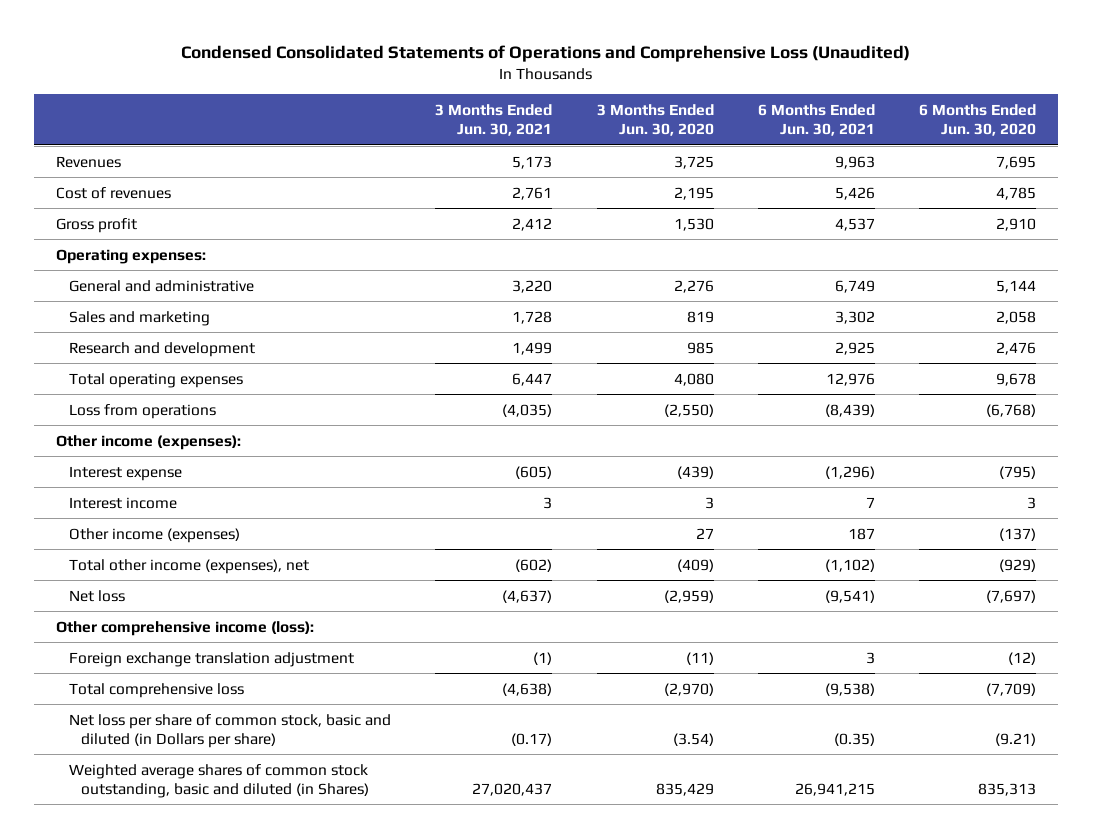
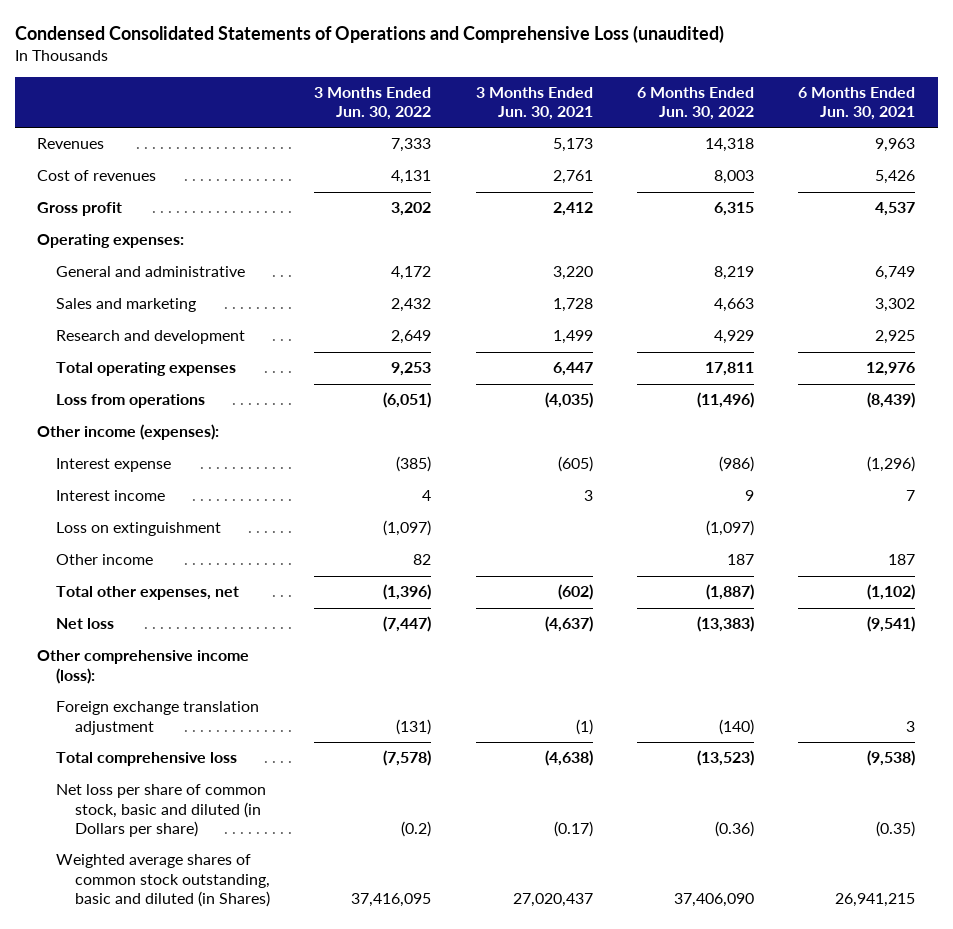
[181,45,911,63] Condensed Consolidated Statements of Operations and Comprehensive Loss (Unaudited) -> [15,24,725,43] Condensed Consolidated Statements of Operations and Comprehensive Loss (unaudited)
[596,103,714,137] 3 Months Ended Jun. 30, 2020 -> none
[919,103,1037,137] 6 Months Ended Jun. 30, 2020 -> none
none -> [314,86,432,121] 3 Months Ended Jun. 30, 2022
none -> [637,86,755,121] 6 Months Ended Jun. 30, 2022
none -> [56,522,222,537] Loss on extinguishment
[68,527,240,543] Other income (expenses) -> [56,554,154,566] Other income
[68,558,309,574] Total other income (expenses), net -> [56,586,240,601] Total other expenses, net

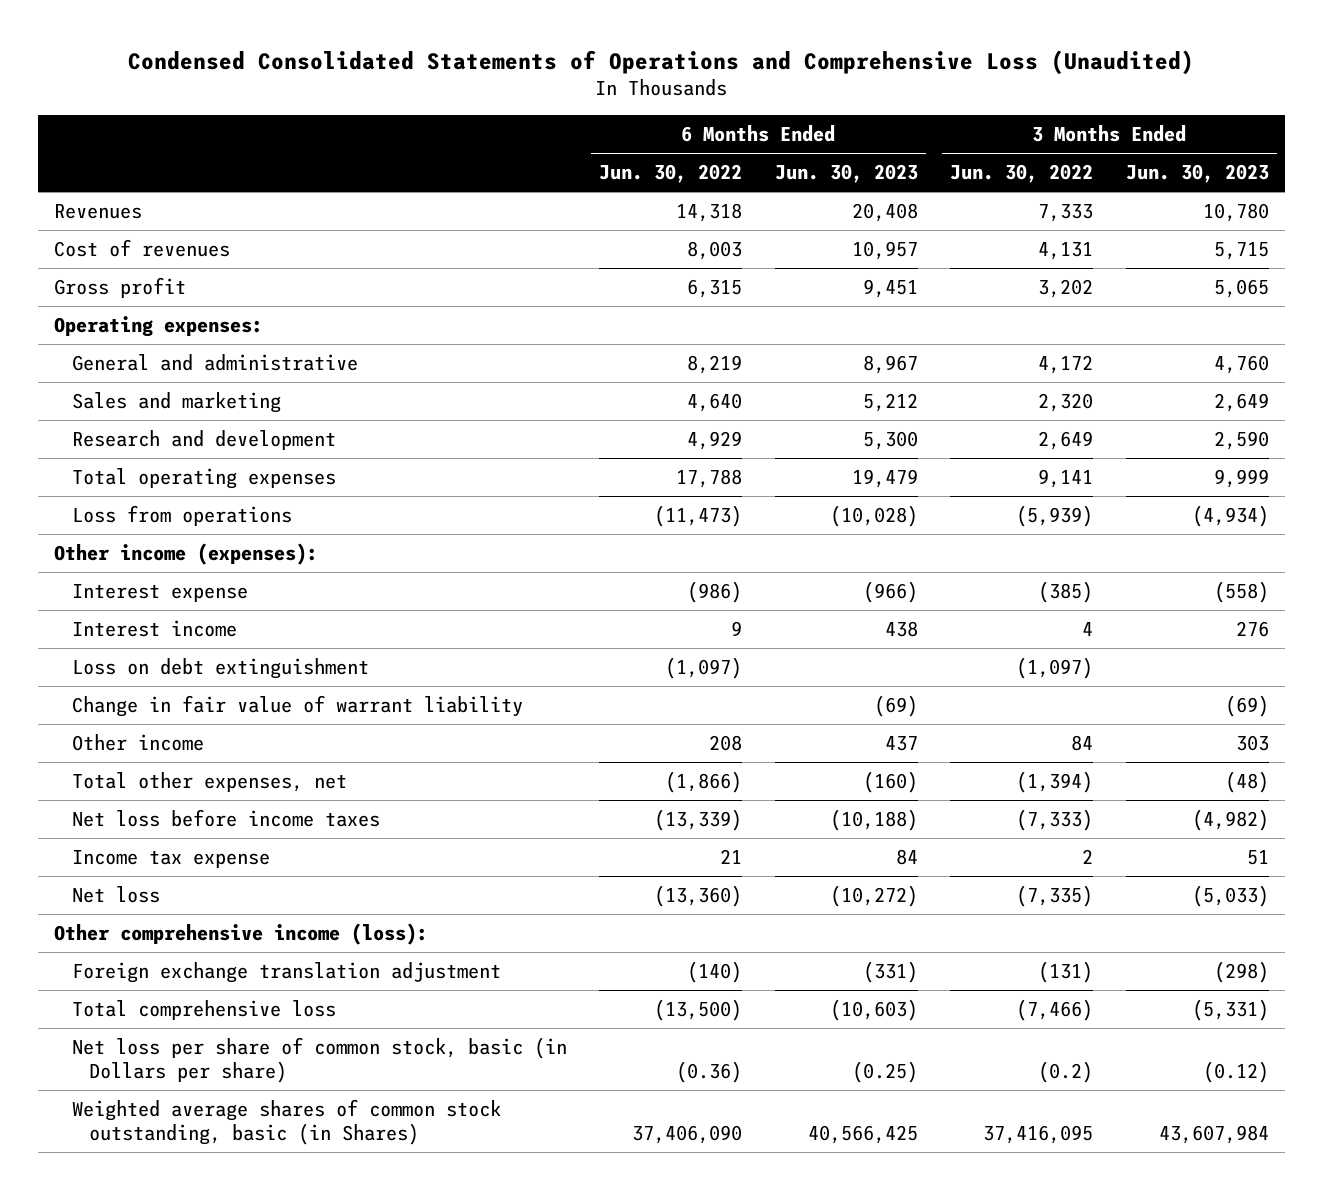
[15,24,725,43] Condensed Consolidated Statements of Operations and Comprehensive Loss (unaudited) -> [128,49,1195,75] Condensed Consolidated Statements of Operations and Comprehensive Loss (Unaudited)
[475,86,593,121] 3 Months Ended Jun. 30, 2021 -> none
[798,86,916,121] 6 Months Ended Jun. 30, 2021 -> none
none -> [774,164,918,184] Jun. 30, 2023
none -> [1125,164,1269,184] Jun. 30, 2023
[391,298,432,313] 2,432 -> [1038,392,1094,412] 2,320
[714,298,755,313] 4,663 -> [687,392,743,412] 4,640
[391,362,432,377] 9,253 -> [1038,468,1094,488] 9,141
[705,362,755,377] 17,811 -> [676,468,743,488] 17,788
[383,392,432,409] (6,051) -> [1016,504,1094,527] (5,939)
[697,392,755,409] (11,496) -> [654,504,743,527] (11,473)
[56,522,222,537] Loss on extinguishment -> [71,657,369,679] Loss on debt extinguishment
none -> [71,694,523,717] Change in fair value of warrant liability
[413,554,432,566] 82 -> [1071,734,1094,751] 84
[727,554,755,566] 187 -> [709,734,743,751] 208
[383,584,432,601] (1,396) -> [1016,770,1094,793] (1,394)
[706,584,755,601] (1,887) -> [665,770,743,793] (1,866)
none -> [71,808,380,827] Net loss before income taxes
none -> [71,849,270,868] Income tax expense
[383,616,432,633] (7,447) -> [1016,884,1094,907] (7,335)
[697,616,755,633] (13,383) -> [654,884,743,907] (13,360)
[383,750,432,767] (7,578) -> [1016,998,1094,1021] (7,466)
[697,750,755,767] (13,523) -> [654,998,743,1021] (13,500)
[56,784,267,837] Net loss per share of common stock, basic and diluted (in Dollars per share) -> [71,1036,567,1083] Net loss per share of common stock, basic (in Dollars per share)
[56,854,271,907] Weighted average shares of common stock outstanding, basic and diluted (in Shares) -> [71,1098,501,1145] Weighted average shares of common stock outstanding, basic (in Shares)

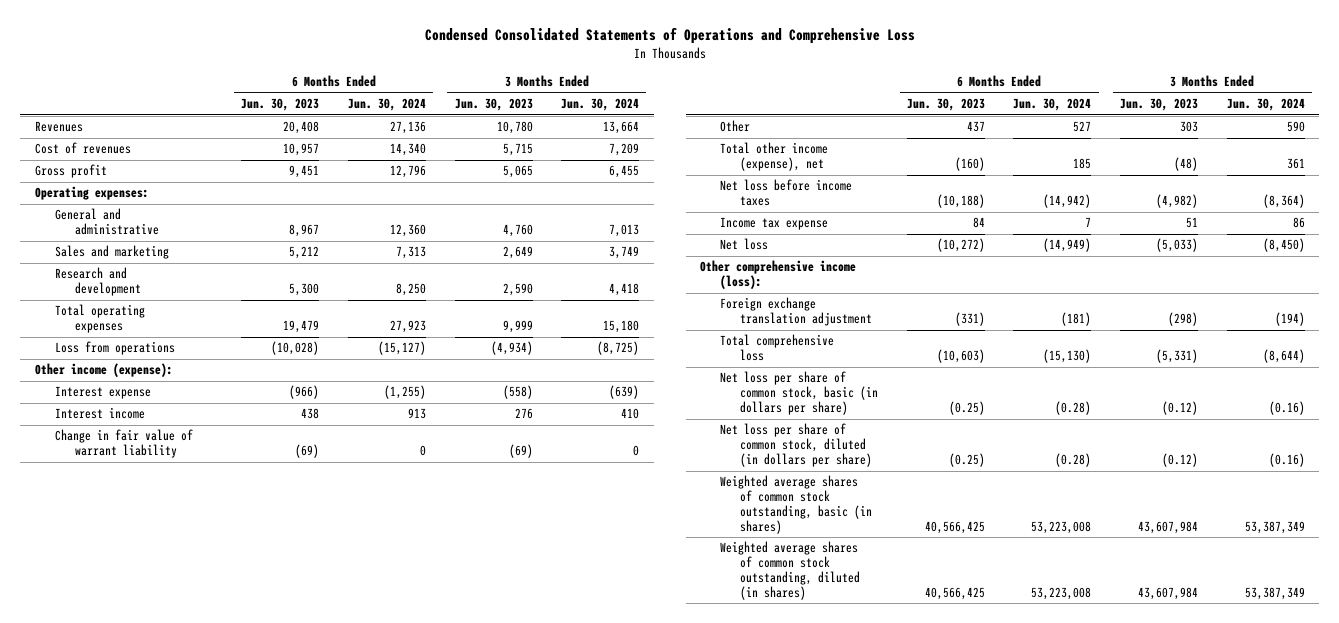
[128,49,1195,75] Condensed Consolidated Statements of Operations and Comprehensive Loss (Unaudited) -> [424,27,915,45] Condensed Consolidated Statements of Operations and Comprehensive Loss
[599,164,743,184] Jun. 30, 2022 -> none
[950,164,1094,184] Jun. 30, 2022 -> none
none -> [347,98,426,112] Jun. 30, 2024
none -> [561,98,640,112] Jun. 30, 2024
[54,542,319,565] Other income (expenses): -> [34,363,173,378] Other income (expense):
[71,657,369,679] Loss on debt extinguishment -> none
[71,733,204,751] Other income -> [720,120,751,133] Other
[71,771,347,792] Total other expenses, net -> [720,142,829,172] Total other income (expense), net
[71,1036,567,1083] Net loss per share of common stock, basic (in Dollars per share) -> [720,371,879,416] Net loss per share of common stock, basic (in dollars per share)
none -> [720,423,873,468] Net loss per share of common stock, diluted (in dollars per share)
[71,1098,501,1145] Weighted average shares of common stock outstanding, basic (in Shares) -> [720,475,873,534] Weighted average shares of common stock outstanding, basic (in shares)
none -> [720,541,861,600] Weighted average shares of common stock outstanding, diluted (in shares)

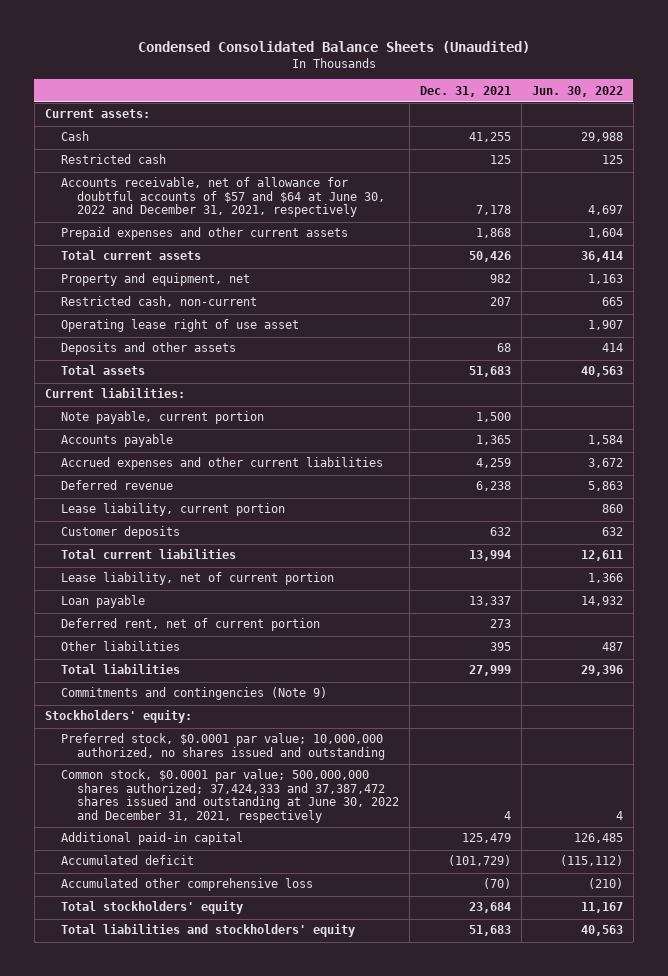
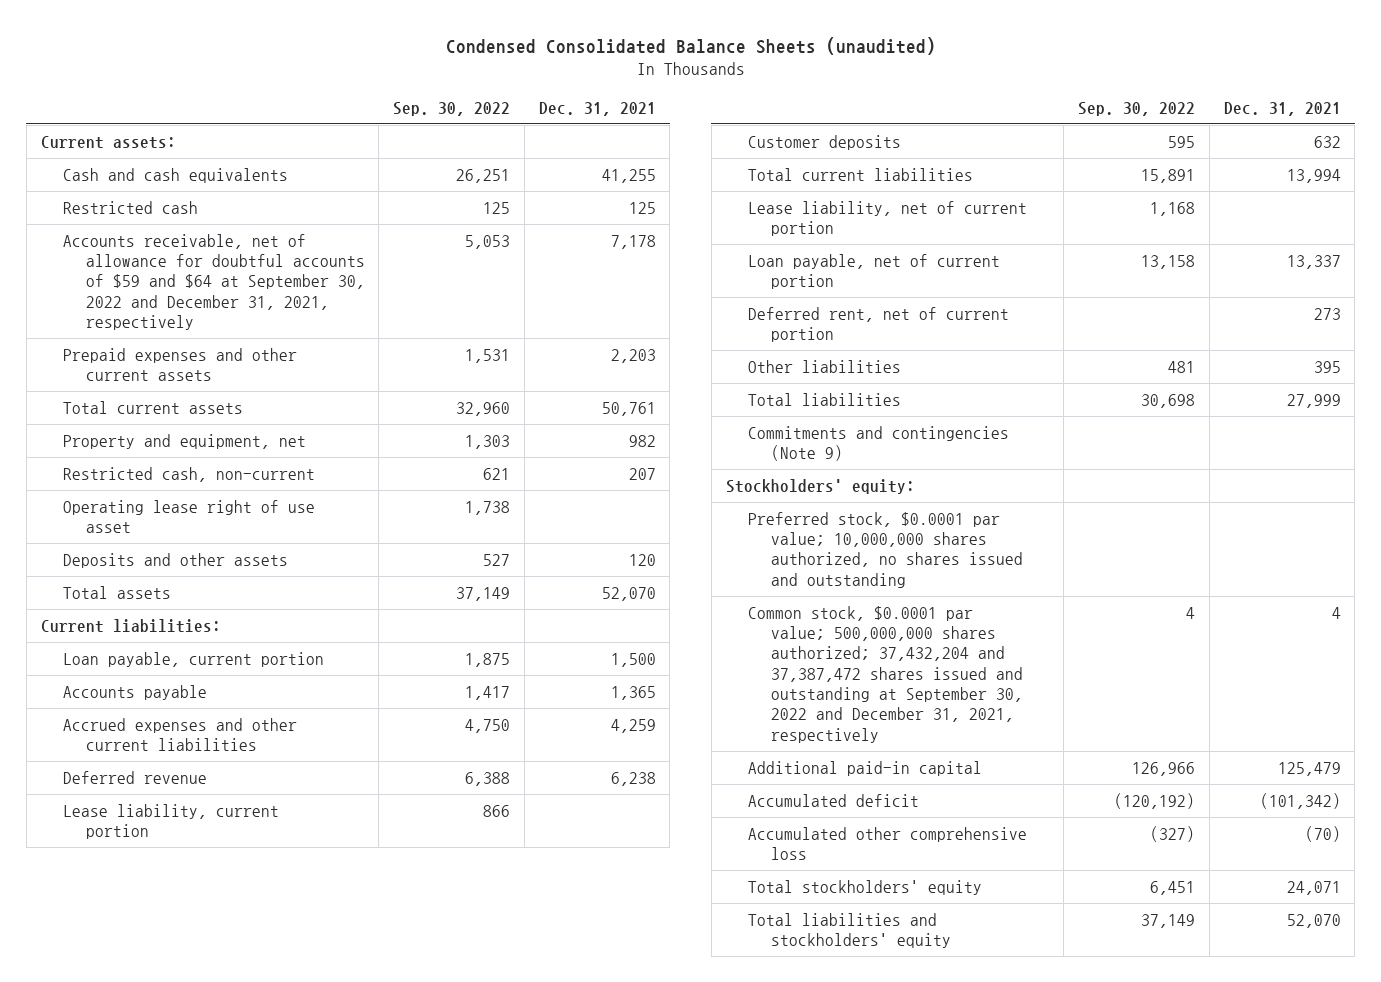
[137,41,530,54] Condensed Consolidated Balance Sheets (Unaudited) -> [445,37,936,56] Condensed Consolidated Balance Sheets (unaudited)
[531,85,623,97] Jun. 30, 2022 -> none
none -> [393,101,511,116] Sep. 30, 2022
[60,131,89,142] Cash -> [63,167,289,183] Cash and cash equivalents
[60,177,386,218] Accounts receivable, net of allowance for doubtful accounts of $57 and $64 at June 30, 2022 and December 31, 2021, respectively -> [63,233,365,330] Accounts receivable, net of allowance for doubtful accounts of $59 and $64 at September 30, 2022 and December 31, 2021, respectively
[475,228,511,239] 1,868 -> [610,348,656,363] 2,203
[468,251,511,263] 50,426 -> [601,401,656,416] 50,761
[496,343,511,353] 68 -> [628,553,656,566] 120
[468,366,511,378] 51,683 -> [601,586,656,601] 52,070
[60,411,264,425] Note payable, current portion -> [63,651,325,667] Loan payable, current portion
[60,595,145,609] Loan payable -> [748,253,1001,289] Loan payable, net of current portion
[60,733,386,760] Preferred stock, $0.0001 par value; 10,000,000 authorized, no shares issued and outstanding -> [748,511,1023,588] Preferred stock, $0.0001 par value; 10,000,000 shares authorized, no shares issued and outstanding
[60,769,400,823] Common stock, $0.0001 par value; 500,000,000 shares authorized; 37,424,333 and 37,387,472 shares issued and outstanding at June 30, 2022 and December 31, 2021, respectively -> [748,605,1023,743] Common stock, $0.0001 par value; 500,000,000 shares authorized; 37,432,204 and 37,387,472 shares issued and outstanding at September 30, 2022 and December 31, 2021, respectively
[447,855,511,867] (101,729) -> [1259,792,1341,809] (101,342)
[468,902,511,914] 23,684 -> [1286,880,1341,895] 24,071
[468,925,511,937] 51,683 -> [1286,913,1341,928] 52,070

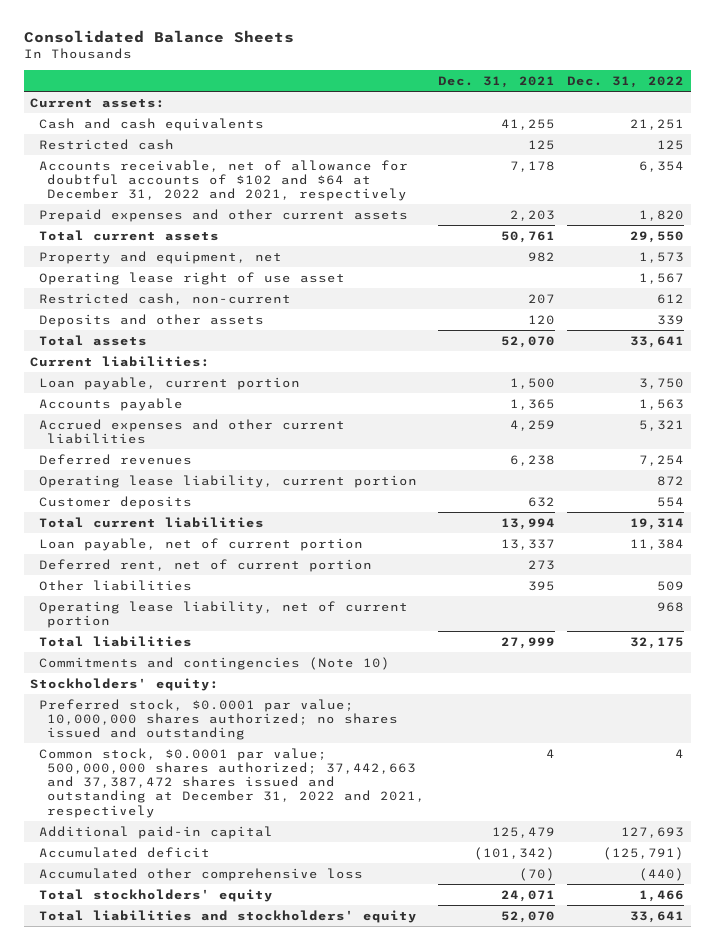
[445,37,936,56] Condensed Consolidated Balance Sheets (unaudited) -> [23,30,294,44] Consolidated Balance Sheets
[393,101,511,116] Sep. 30, 2022 -> none
none -> [567,75,685,88] Dec. 31, 2022
[63,233,365,330] Accounts receivable, net of allowance for doubtful accounts of $59 and $64 at September 30, 2022 and December 31, 2021, respectively -> [38,159,408,202] Accounts receivable, net of allowance for doubtful accounts of $102 and $64 at December 31, 2022 and 2021, respectively
[63,466,316,482] Restricted cash, non-current -> [38,292,291,305] Restricted cash, non-current
[63,770,208,784] Deferred revenue -> [38,453,192,465] Deferred revenues
[63,803,280,839] Lease liability, current portion -> [38,474,417,488] Operating lease liability, current portion
[748,200,1028,236] Lease liability, net of current portion -> none
none -> [38,600,408,628] Operating lease liability, net of current portion
[748,425,1010,461] Commitments and contingencies (Note 9) -> [38,656,390,670] Commitments and contingencies (Note 10)
[748,511,1023,588] Preferred stock, $0.0001 par value; 10,000,000 shares authorized, no shares issued and outstanding -> [38,698,399,741] Preferred stock, $0.0001 par value; 10,000,000 shares authorized; no shares issued and outstanding
[748,605,1023,743] Common stock, $0.0001 par value; 500,000,000 shares authorized; 37,432,204 and 37,387,472 shares issued and outstanding at September 30, 2022 and December 31, 2021, respectively -> [38,747,426,818] Common stock, $0.0001 par value; 500,000,000 shares authorized; 37,442,663 and 37,387,472 shares issued and outstanding at December 31, 2022 and 2021, respectively

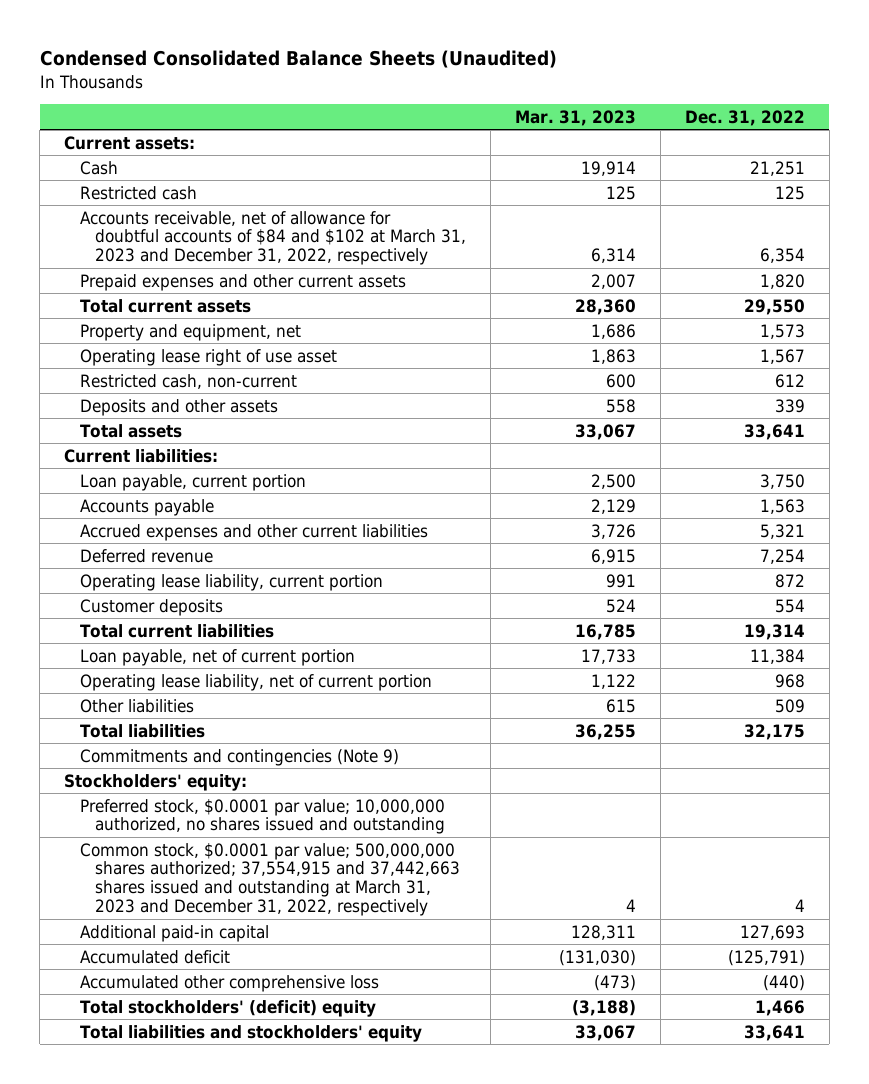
[23,30,294,44] Consolidated Balance Sheets -> [39,50,557,69] Condensed Consolidated Balance Sheets (Unaudited)
[437,75,555,88] Dec. 31, 2021 -> none
none -> [514,109,636,126] Mar. 31, 2023
[38,117,264,131] Cash and cash equivalents -> [79,160,118,175] Cash
[38,159,408,202] Accounts receivable, net of allowance for doubtful accounts of $102 and $64 at December 31, 2022 and 2021, respectively -> [79,210,467,266] Accounts receivable, net of allowance for doubtful accounts of $84 and $102 at March 31, 2023 and December 31, 2022, respectively
[38,453,192,465] Deferred revenues -> [79,548,213,563] Deferred revenue
[38,558,372,572] Deferred rent, net of current portion -> none
[38,579,192,591] Other liabilities -> [79,698,194,713] Other liabilities
[38,656,390,670] Commitments and contingencies (Note 10) -> [79,748,399,766] Commitments and contingencies (Note 9)
[38,698,399,741] Preferred stock, $0.0001 par value; 10,000,000 shares authorized; no shares issued and outstanding -> [79,798,446,835] Preferred stock, $0.0001 par value; 10,000,000 authorized, no shares issued and outstanding
[38,747,426,818] Common stock, $0.0001 par value; 500,000,000 shares authorized; 37,442,663 and 37,387,472 shares issued and outstanding at December 31, 2022 and 2021, respectively -> [79,842,461,917] Common stock, $0.0001 par value; 500,000,000 shares authorized; 37,554,915 and 37,442,663 shares issued and outstanding at March 31, 2023 and December 31, 2022, respectively
[38,888,273,902] Total stockholders' equity -> [79,999,376,1017] Total stockholders' (deficit) equity

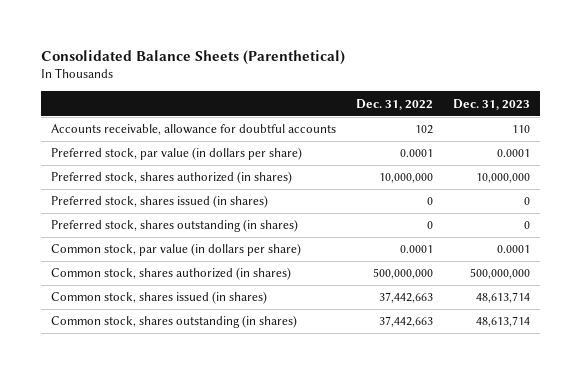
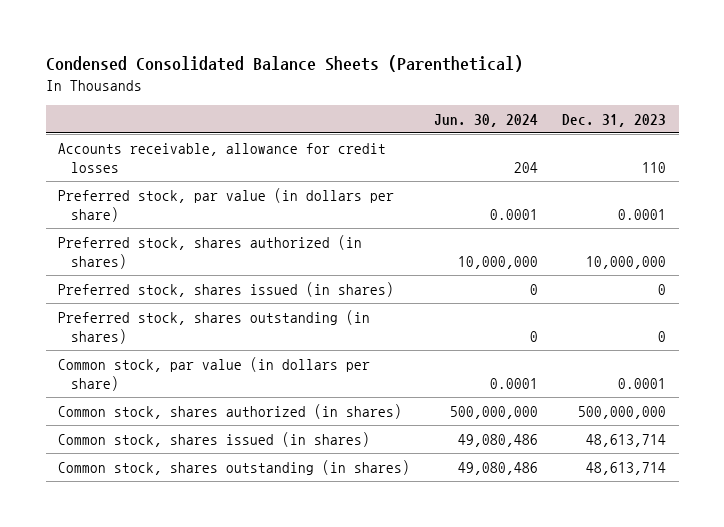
[40,49,345,65] Consolidated Balance Sheets (Parenthetical) -> [45,55,523,73] Condensed Consolidated Balance Sheets (Parenthetical)
[355,98,433,110] Dec. 31, 2022 -> none
none -> [434,113,539,127] Jun. 30, 2024
[50,124,336,136] Accounts receivable, allowance for doubtful accounts -> [57,142,386,173] Accounts receivable, allowance for credit losses

